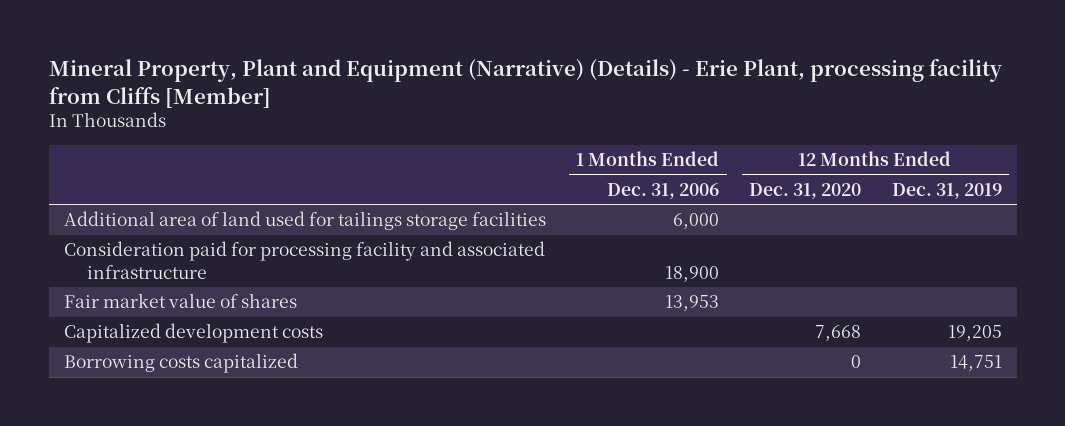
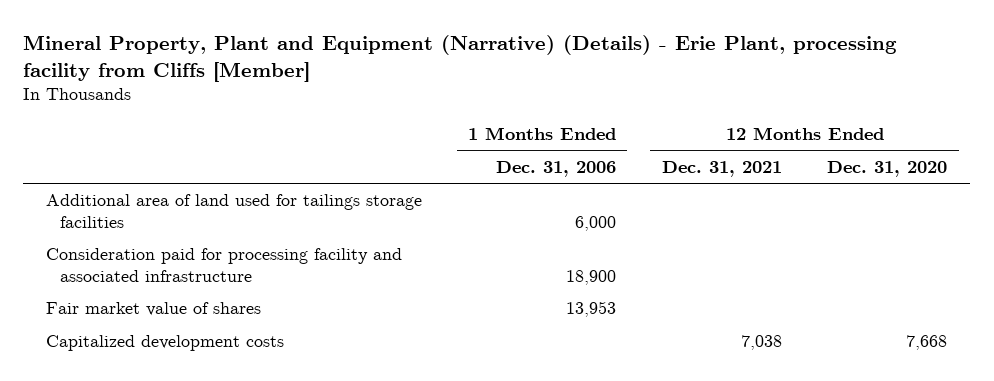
[891,182,1002,199] Dec. 31, 2019 -> none
none -> [661,160,782,177] Dec. 31, 2021
[63,353,298,374] Borrowing costs capitalized -> none

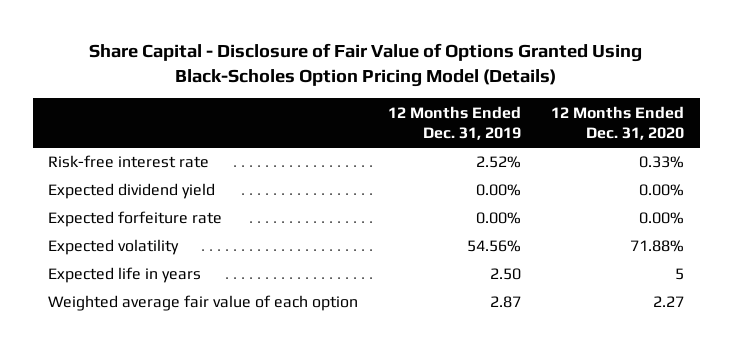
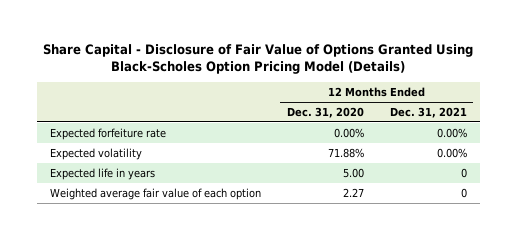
[388,105,522,141] 12 Months Ended Dec. 31, 2019 -> none
none -> [389,106,467,118] Dec. 31, 2021
[47,155,209,169] Risk-free interest rate -> none
[47,183,215,200] Expected dividend yield -> none
[675,268,685,281] 5 -> [342,167,364,178] 5.00

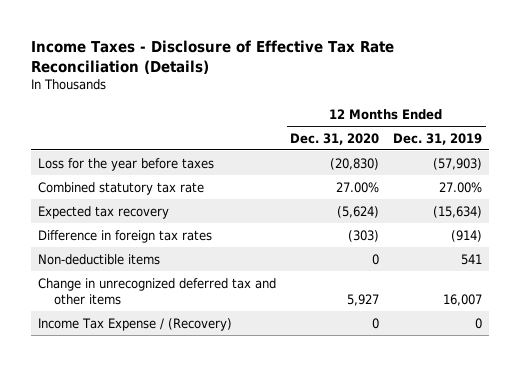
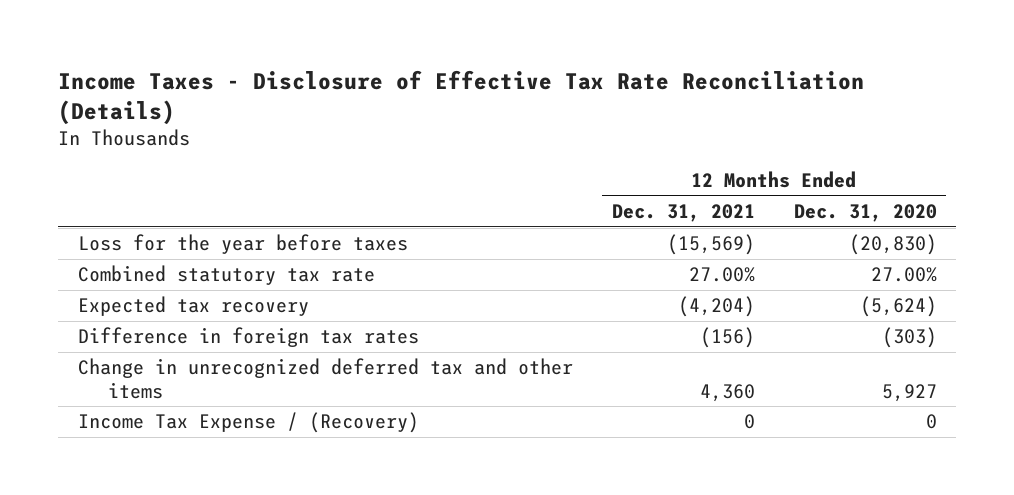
[393,132,483,145] Dec. 31, 2019 -> none
none -> [611,204,755,223] Dec. 31, 2021
[38,253,161,265] Non-deductible items -> none

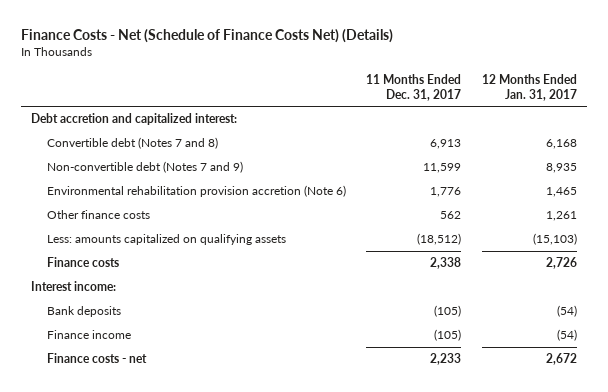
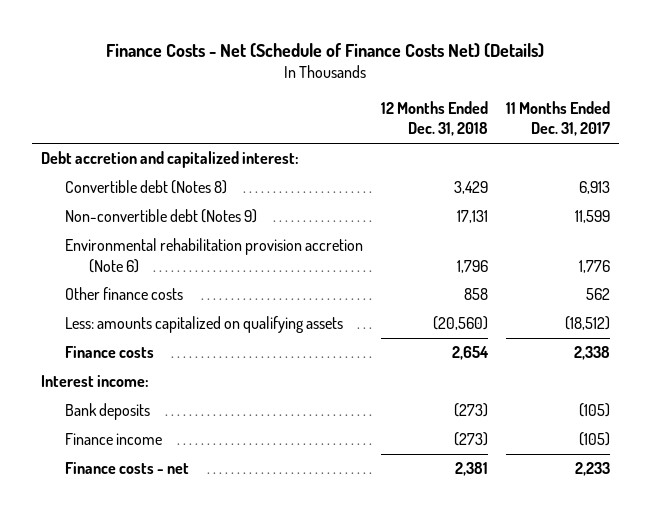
[481,74,577,101] 12 Months Ended Jan. 31, 2017 -> none
none -> [381,100,489,137] 12 Months Ended Dec. 31, 2018
[46,137,218,150] Convertible debt (Notes 7 and 8) -> [65,180,228,195] Convertible debt (Notes 8)
[46,161,243,174] Non-convertible debt (Notes 7 and 9) -> [65,209,258,224] Non-convertible debt (Notes 9)

